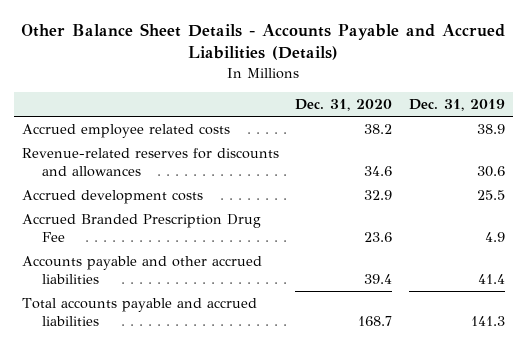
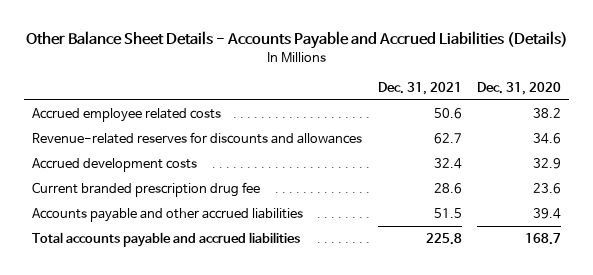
[408,99,505,112] Dec. 31, 2019 -> none
none -> [377,81,462,95] Dec. 31, 2021
[21,214,261,243] Accrued Branded Prescription Drug Fee -> [32,182,261,198] Current branded prescription drug fee

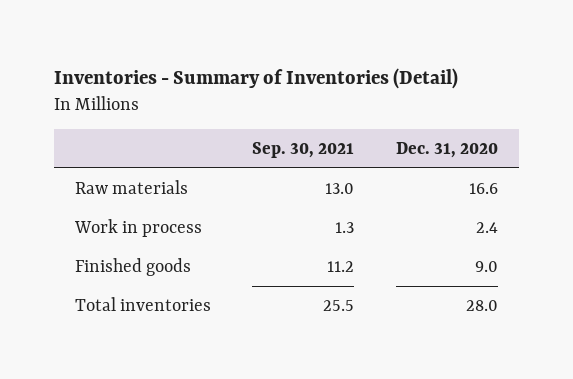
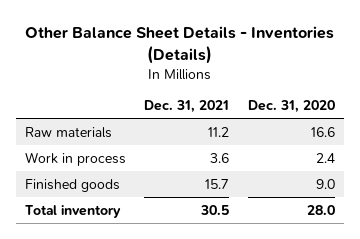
[53,67,458,89] Inventories - Summary of Inventories (Detail) -> [24,25,334,64] Other Balance Sheet Details - Inventories (Details)
[252,141,355,158] Sep. 30, 2021 -> none
none -> [144,100,230,114] Dec. 31, 2021
[74,296,211,311] Total inventories -> [25,204,122,218] Total inventory

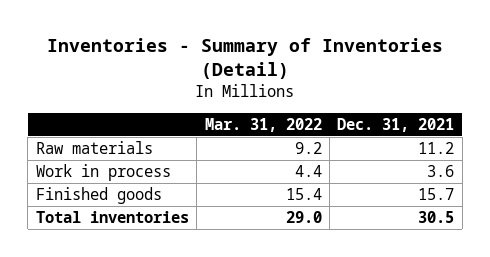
[24,25,334,64] Other Balance Sheet Details - Inventories (Details) -> [47,38,444,80] Inventories - Summary of Inventories (Detail)
[247,100,335,114] Dec. 31, 2020 -> none
none -> [204,117,322,132] Mar. 31, 2022
[25,204,122,218] Total inventory -> [35,211,189,224] Total inventories

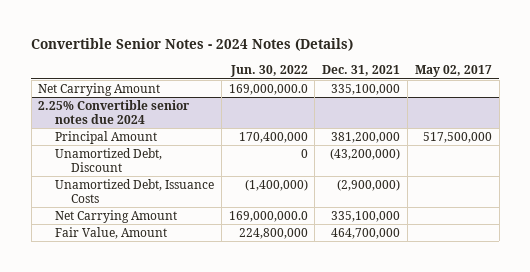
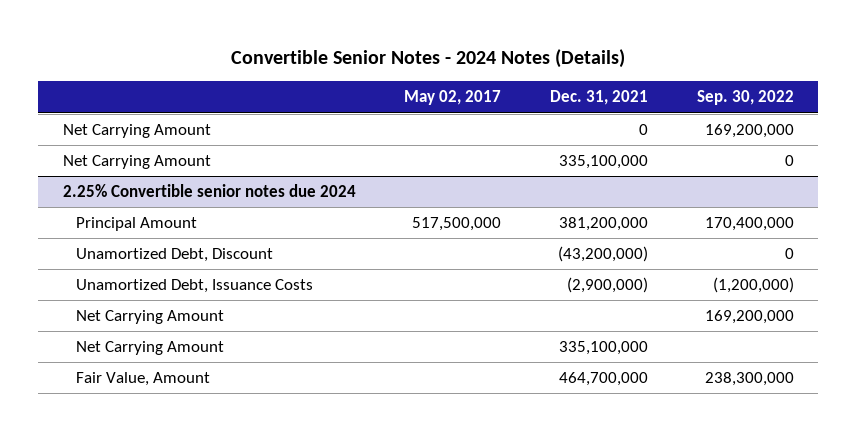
[229,65,308,78] Jun. 30, 2022 -> none
none -> [696,90,794,106] Sep. 30, 2022
none -> [62,124,211,139] Net Carrying Amount
none -> [76,310,225,325] Net Carrying Amount

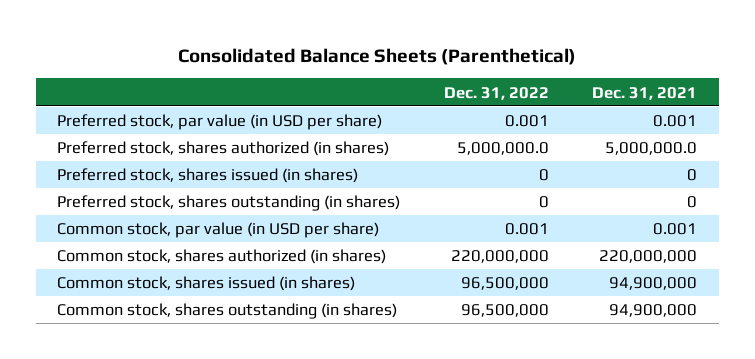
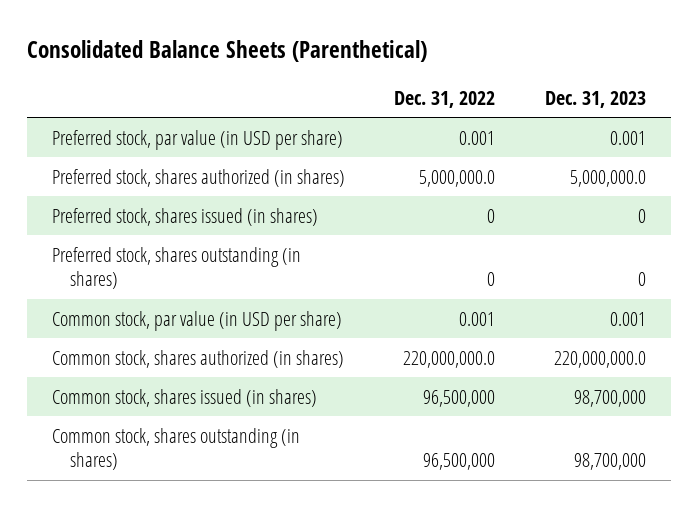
[592,86,698,100] Dec. 31, 2021 -> none
none -> [544,90,646,108] Dec. 31, 2023
[450,250,549,264] 220,000,000 -> [403,350,496,368] 220,000,000.0

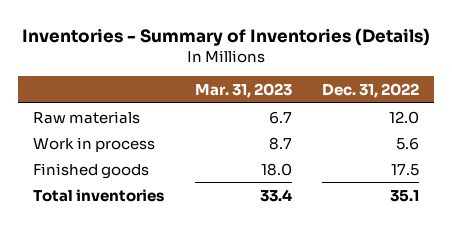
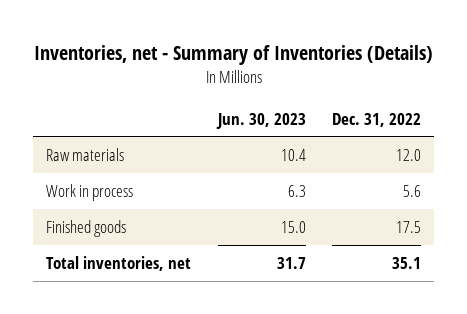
[22,27,431,46] Inventories - Summary of Inventories (Details) -> [33,44,433,65] Inventories, net - Summary of Inventories (Details)
[194,82,292,98] Mar. 31, 2023 -> none
none -> [215,112,306,129] Jun. 30, 2023
[33,188,165,202] Total inventories -> [46,255,192,271] Total inventories, net

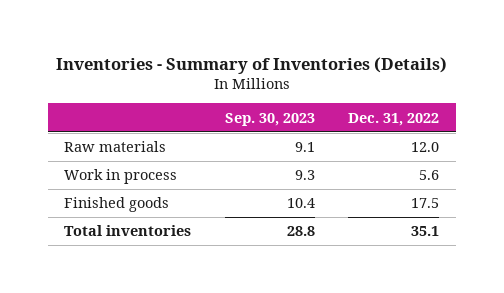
[33,44,433,65] Inventories, net - Summary of Inventories (Details) -> [55,56,447,74] Inventories - Summary of Inventories (Details)
[215,112,306,129] Jun. 30, 2023 -> none
none -> [224,112,315,126] Sep. 30, 2023
[46,255,192,271] Total inventories, net -> [64,225,192,237] Total inventories

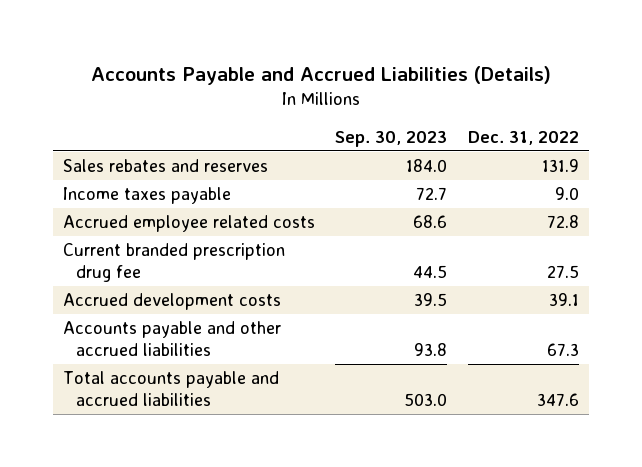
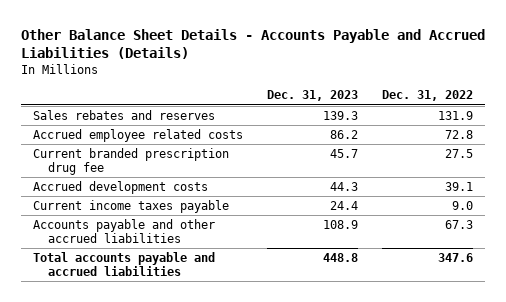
[90,65,551,85] Accounts Payable and Accrued Liabilities (Details) -> [21,28,486,59] Other Balance Sheet Details - Accounts Payable and Accrued Liabilities (Details)
[335,130,448,147] Sep. 30, 2023 -> none
none -> [267,90,359,102] Dec. 31, 2023
[63,187,232,205] Income taxes payable -> none
none -> [33,199,230,213] Current income taxes payable

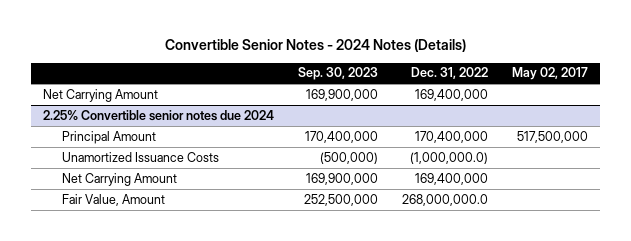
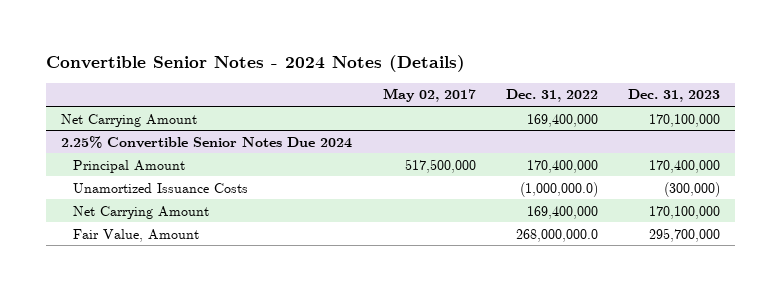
[298,67,379,81] Sep. 30, 2023 -> none
none -> [627,89,720,103] Dec. 31, 2023
[43,109,275,121] 2.25% Convertible senior notes due 2024 -> [61,135,353,148] 2.25% Convertible Senior Notes Due 2024

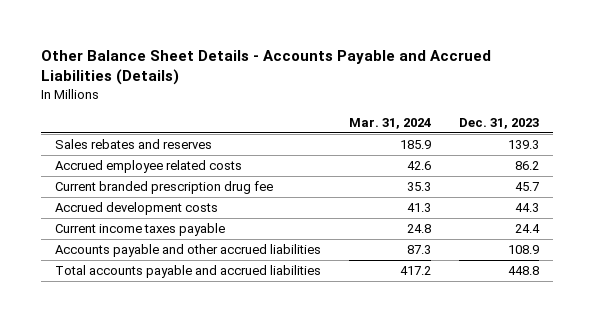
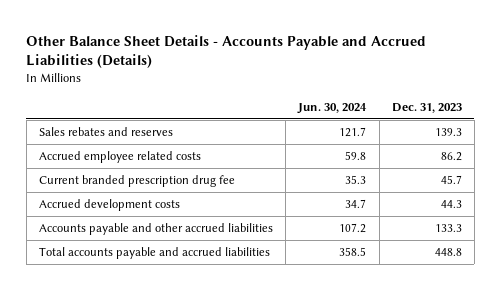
[348,118,431,130] Mar. 31, 2024 -> none
none -> [297,102,368,114] Jun. 30, 2024
[54,222,225,236] Current income taxes payable -> none
[507,244,539,254] 108.9 -> [434,224,462,233] 133.3

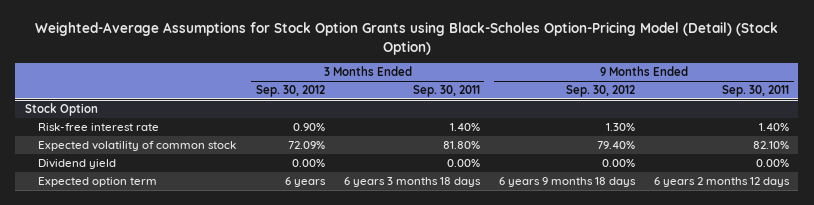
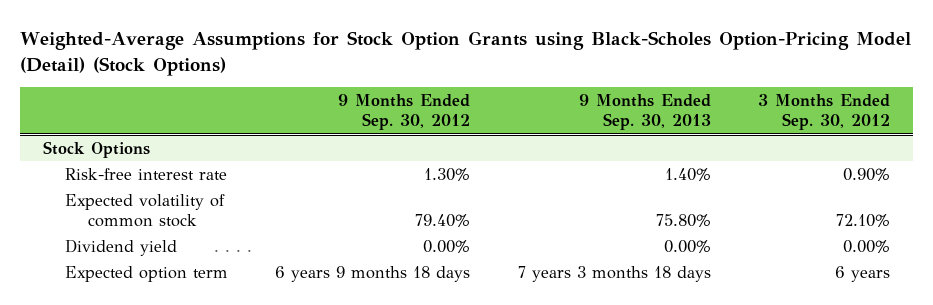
[34,22,778,55] Weighted-Average Assumptions for Stock Option Grants using Black-Scholes Option-Pricing Model (Detail) (Stock Option) -> [19,31,911,76] Weighted-Average Assumptions for Stock Option Grants using Black-Scholes Option-Pricing Model (Detail) (Stock Options)
[412,85,480,98] Sep. 30, 2011 -> none
[721,85,789,98] Sep. 30, 2011 -> none
none -> [578,93,711,131] 9 Months Ended Sep. 30, 2013
[24,102,98,116] Stock Option -> [43,140,151,158] Stock Options
[287,140,325,149] 72.09% -> [835,214,890,228] 72.10%

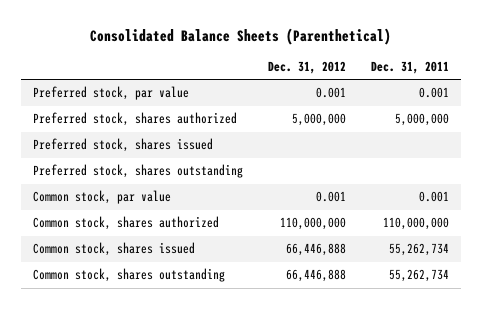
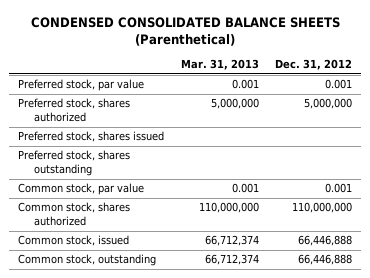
[89,27,391,45] Consolidated Balance Sheets (Parenthetical) -> [31,16,341,46] CONDENSED CONSOLIDATED BALANCE SHEETS (Parenthetical)
[370,61,449,75] Dec. 31, 2011 -> none
none -> [180,59,259,71] Mar. 31, 2013
[33,242,196,257] Common stock, shares issued -> [17,235,129,247] Common stock, issued
[33,268,226,283] Common stock, shares outstanding -> [17,254,156,267] Common stock, outstanding

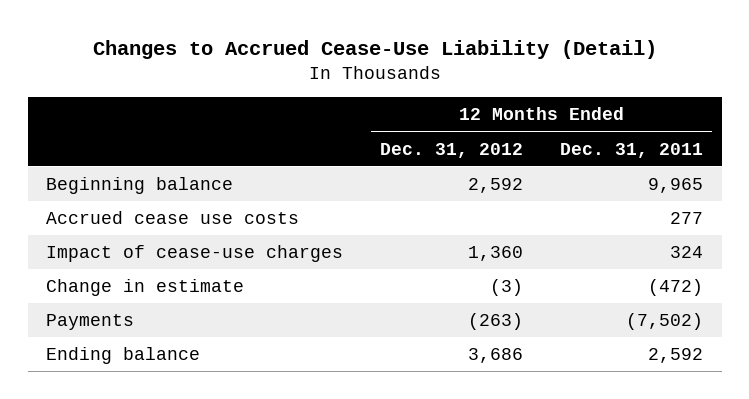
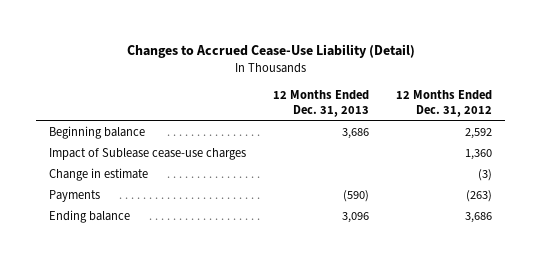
[560,142,704,158] Dec. 31, 2011 -> none
none -> [273,89,370,117] 12 Months Ended Dec. 31, 2013
[46,211,300,225] Accrued cease use costs -> none
[46,245,344,263] Impact of cease-use charges -> [49,147,247,160] Impact of Sublease cease-use charges

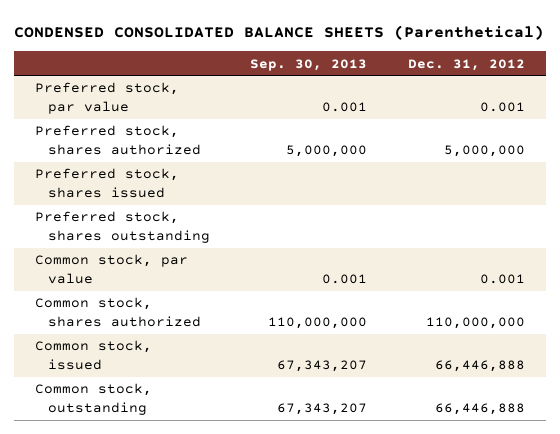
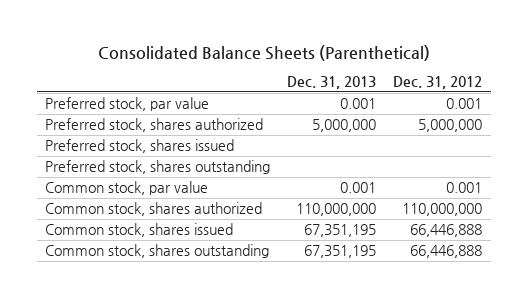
[14,24,545,40] CONDENSED CONSOLIDATED BALANCE SHEETS (Parenthetical) -> [97,44,430,61] Consolidated Balance Sheets (Parenthetical)
[250,58,368,71] Sep. 30, 2013 -> none
none -> [287,76,377,90] Dec. 31, 2013
[34,340,152,370] Common stock, issued -> [45,222,234,237] Common stock, shares issued
[34,383,152,415] Common stock, outstanding -> [45,243,270,258] Common stock, shares outstanding

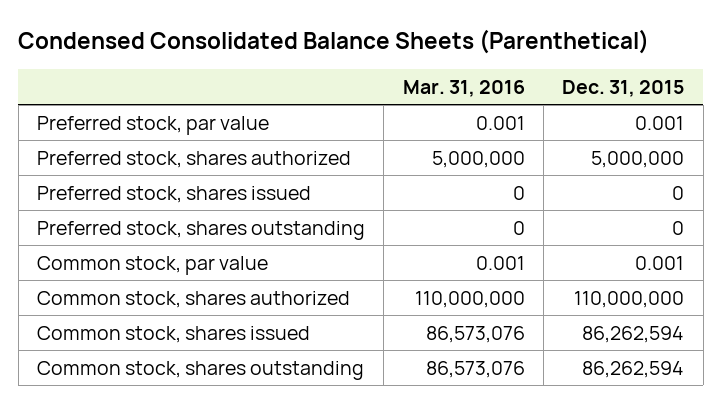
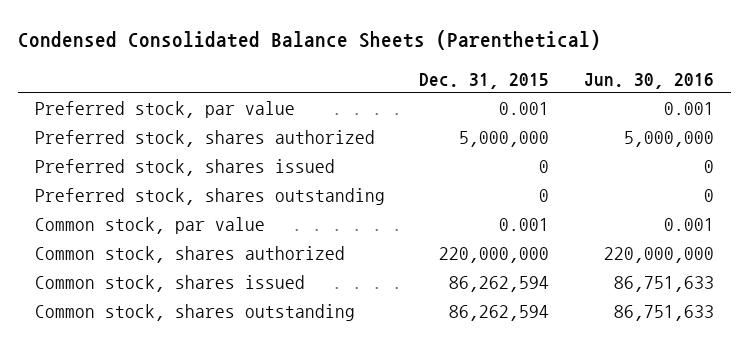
[402,79,525,97] Mar. 31, 2016 -> none
none -> [583,72,714,89] Jun. 30, 2016
[574,290,685,308] 110,000,000 -> [439,247,550,264] 220,000,000

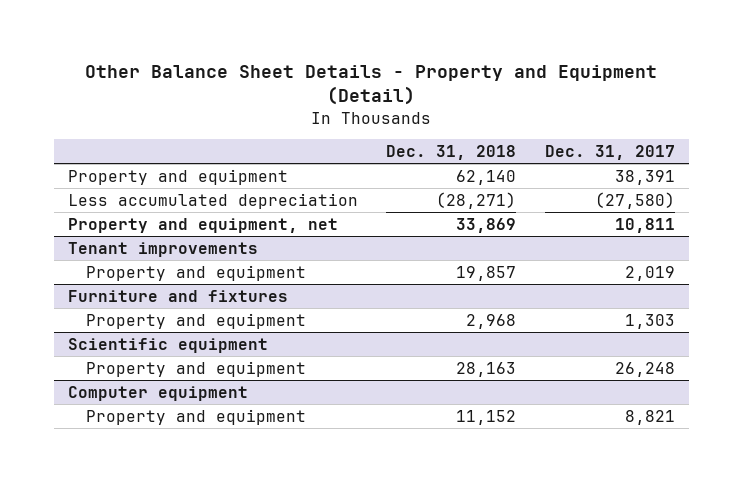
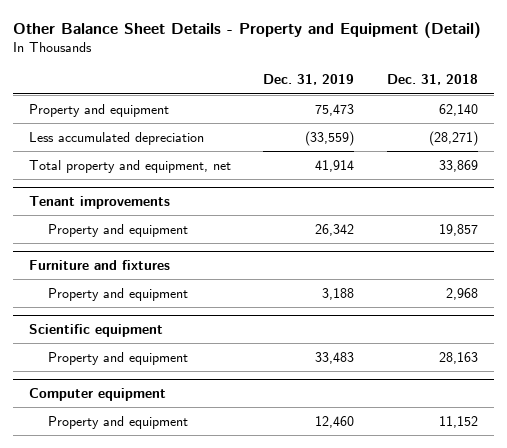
[544,144,675,160] Dec. 31, 2017 -> none
none -> [263,74,355,86] Dec. 31, 2019
[67,217,338,233] Property and equipment, net -> [29,159,232,173] Total property and equipment, net

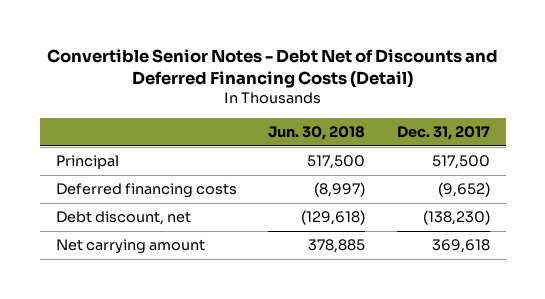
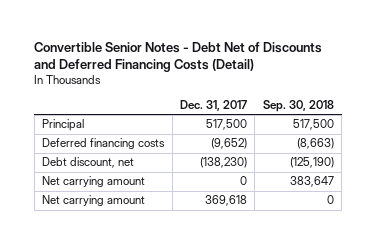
[268,125,366,140] Jun. 30, 2018 -> none
none -> [262,100,334,113] Sep. 30, 2018
none -> [42,176,146,188] Net carrying amount

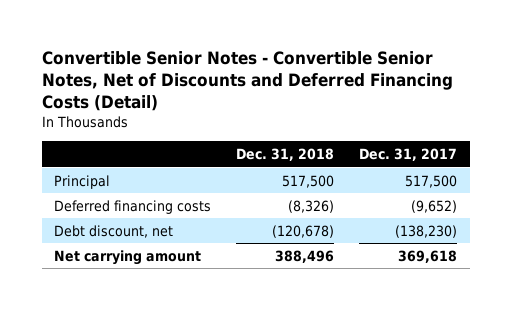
[34,41,323,73] Convertible Senior Notes - Debt Net of Discounts and Deferred Financing Costs (Detail) -> [41,50,453,111] Convertible Senior Notes - Convertible Senior Notes, Net of Discounts and Deferred Financing Costs (Detail)
[262,100,334,113] Sep. 30, 2018 -> none
none -> [236,148,335,162] Dec. 31, 2018
[42,176,146,188] Net carrying amount -> none

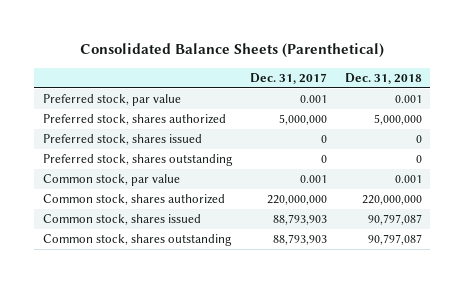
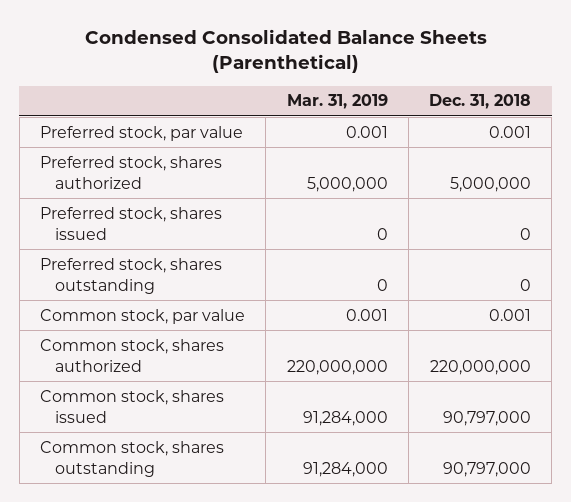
[80,43,385,59] Consolidated Balance Sheets (Parenthetical) -> [84,29,487,74] Condensed Consolidated Balance Sheets (Parenthetical)
[249,72,327,84] Dec. 31, 2017 -> none
none -> [286,94,388,110] Mar. 31, 2019
[367,214,422,226] 90,797,087 -> [443,410,532,426] 90,797,000
[367,234,422,246] 90,797,087 -> [443,461,532,477] 90,797,000

